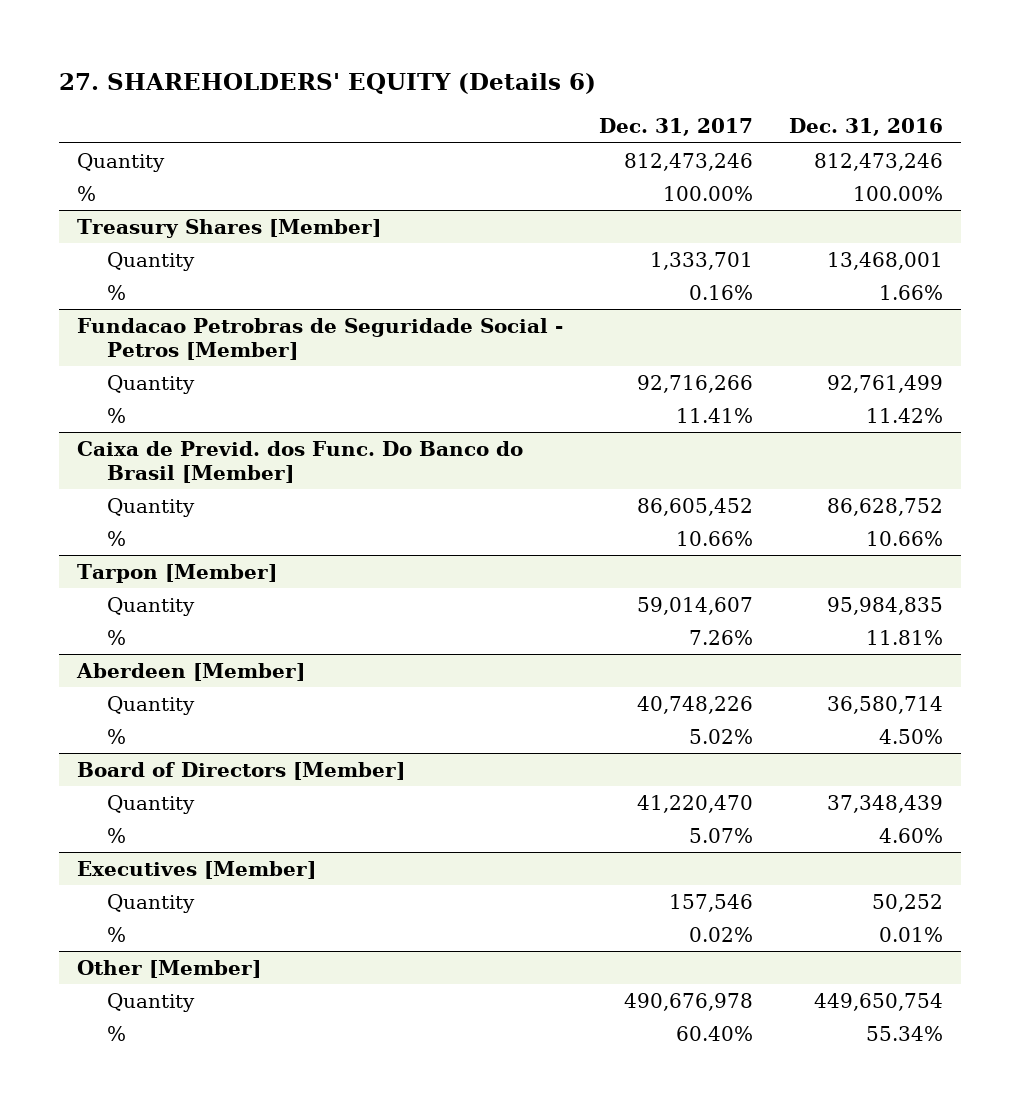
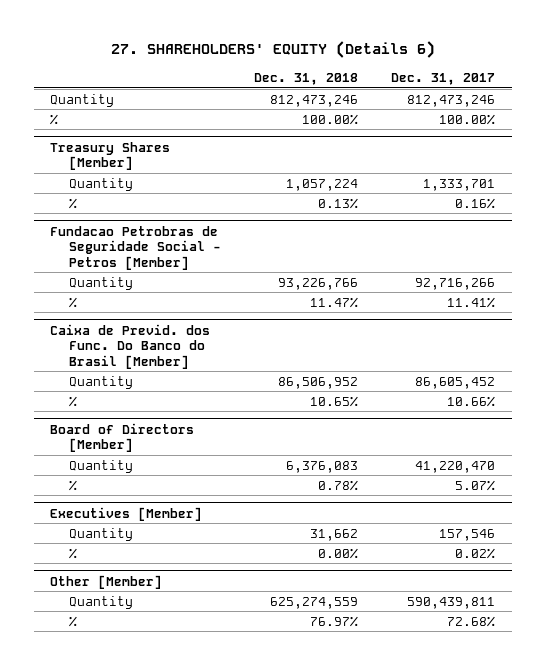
[789,118,944,137] Dec. 31, 2016 -> none
none -> [254,73,359,86] Dec. 31, 2018
[77,563,278,583] Tarpon [Member] -> none
[107,596,196,616] Quantity -> none
[107,629,127,645] % -> none
[76,662,306,681] Aberdeen [Member] -> none
[107,695,196,715] Quantity -> none
[107,728,127,744] % -> none
[107,1025,127,1041] % -> none
[624,992,754,1011] 490,676,978 -> [407,596,496,609] 590,439,811
none -> [68,615,77,627] %

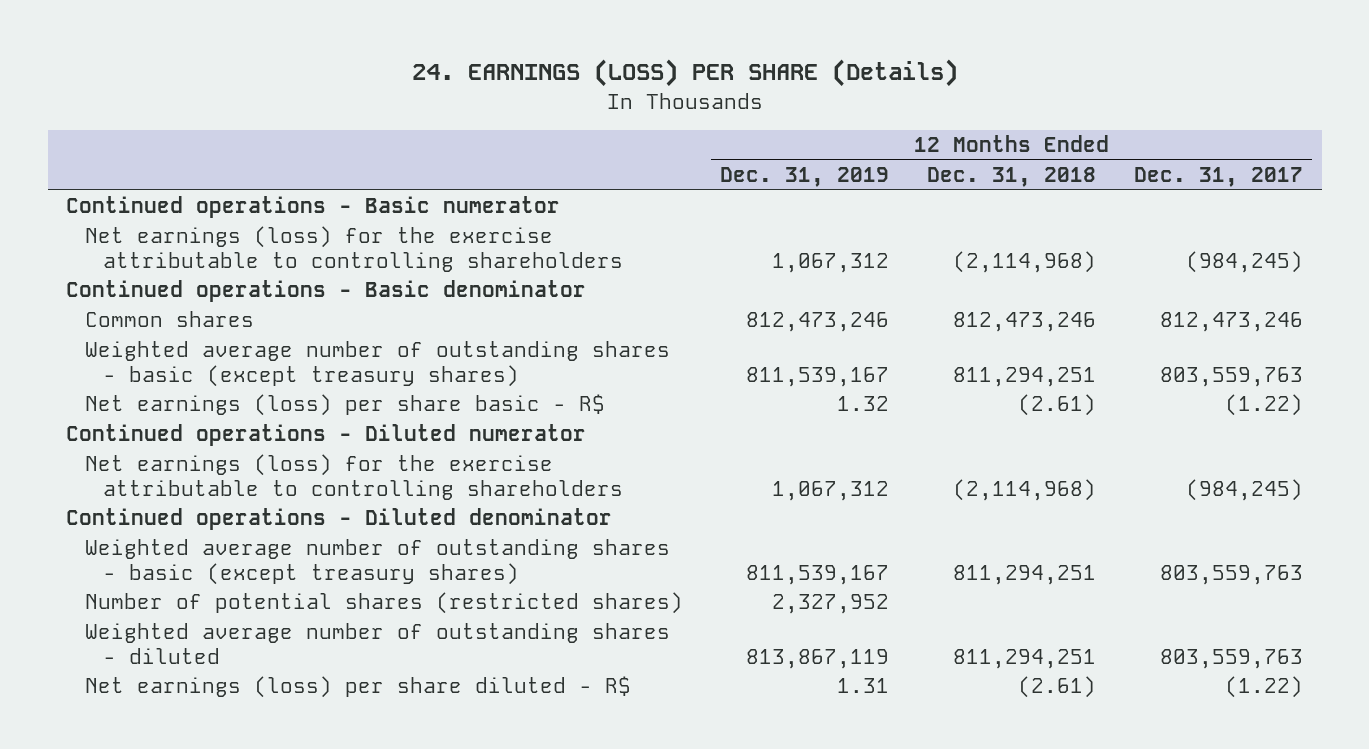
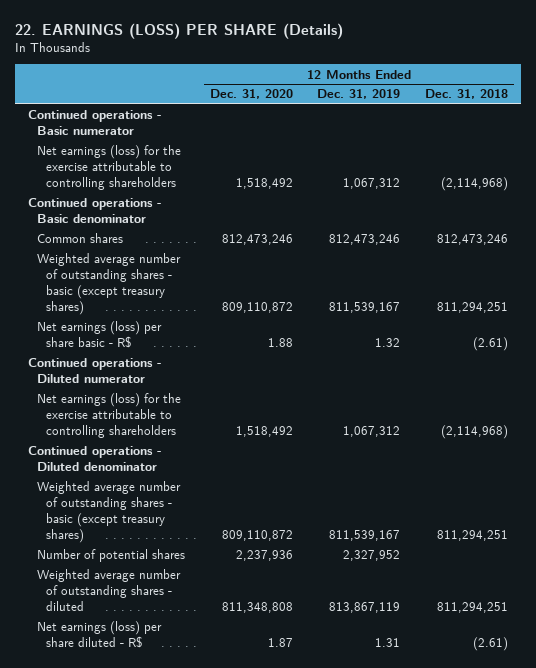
[411,59,958,88] 24. EARNINGS (LOSS) PER SHARE (Details) -> [15,22,344,39] 22. EARNINGS (LOSS) PER SHARE (Details)
[1133,167,1303,188] Dec. 31, 2017 -> none
none -> [209,89,293,100] Dec. 31, 2020
[84,592,683,615] Number of potential shares (restricted shares) -> [36,549,185,563] Number of potential shares

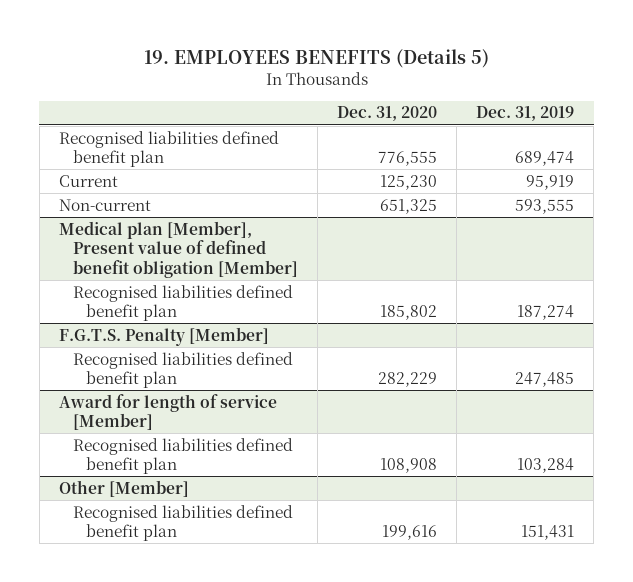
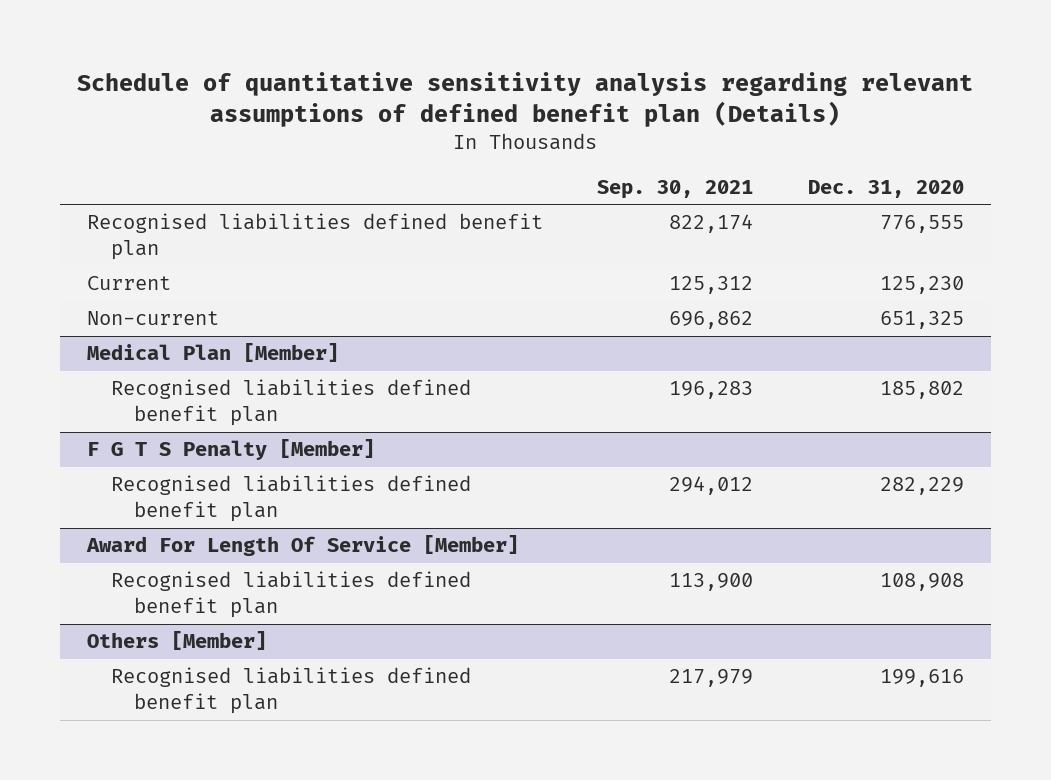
[143,48,489,68] 19. EMPLOYEES BENEFITS (Details 5) -> [77,71,974,128] Schedule of quantitative sensitivity analysis regarding relevant assumptions of defined benefit plan (Details)
[476,106,575,122] Dec. 31, 2019 -> none
none -> [597,179,754,199] Sep. 30, 2021
[58,220,298,278] Medical plan [Member], Present value of defined benefit obligation [Member] -> none
none -> [86,343,339,363] Medical Plan [Member]
[58,326,269,346] F.G.T.S. Penalty [Member] -> [86,439,375,461] F G T S Penalty [Member]
[58,393,277,431] Award for length of service [Member] -> [85,535,519,557] Award For Length Of Service [Member]
[58,479,189,497] Other [Member] -> [86,631,267,651] Others [Member]

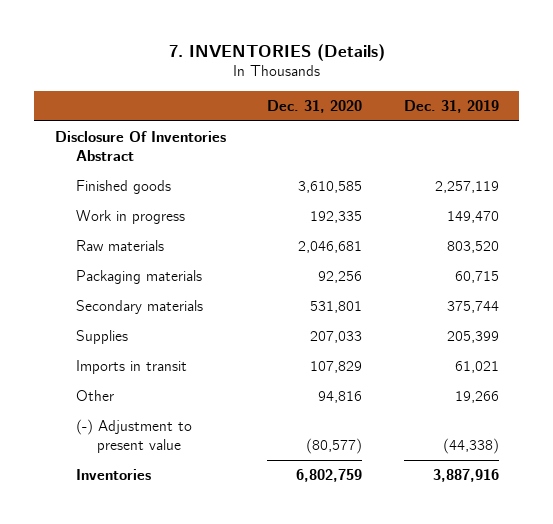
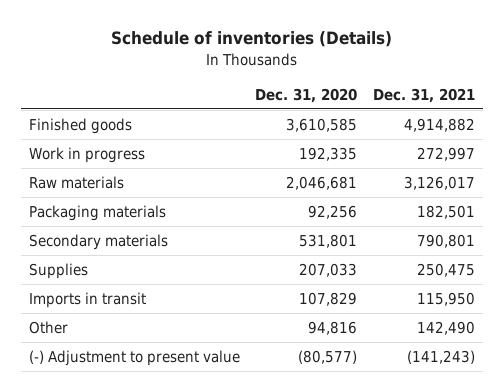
[168,43,385,61] 7. INVENTORIES (Details) -> [110,31,392,48] Schedule of inventories (Details)
[403,99,499,113] Dec. 31, 2019 -> none
none -> [372,87,475,103] Dec. 31, 2021
[54,131,226,161] Disclosure Of Inventories Abstract -> none
[75,469,151,481] Inventories -> none

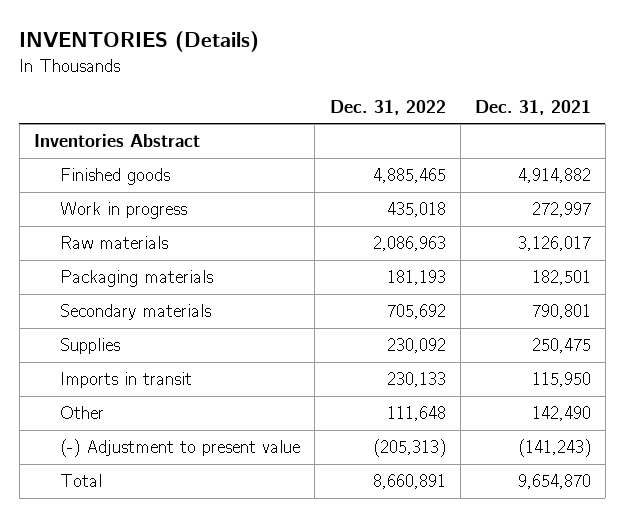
[110,31,392,48] Schedule of inventories (Details) -> [19,31,260,53] INVENTORIES (Details)
[255,87,358,103] Dec. 31, 2020 -> none
none -> [329,99,446,115] Dec. 31, 2022
none -> [34,134,201,148] Inventories Abstract
none -> [60,474,103,488] Total

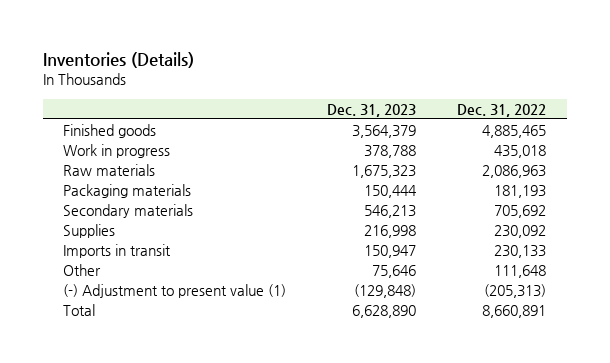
[19,31,260,53] INVENTORIES (Details) -> [42,52,194,69] Inventories (Details)
[474,99,591,115] Dec. 31, 2021 -> none
none -> [327,103,417,117] Dec. 31, 2023
[34,134,201,148] Inventories Abstract -> none
[60,439,301,458] (-) Adjustment to present value -> [63,284,287,299] (-) Adjustment to present value (1)

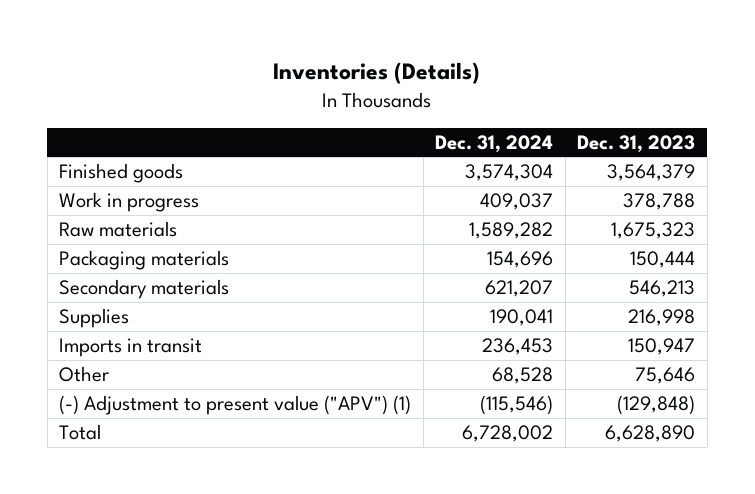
[457,103,547,117] Dec. 31, 2022 -> none
none -> [435,134,554,153] Dec. 31, 2024
[63,284,287,299] (-) Adjustment to present value (1) -> [59,395,412,416] (-) Adjustment to present value ("APV") (1)

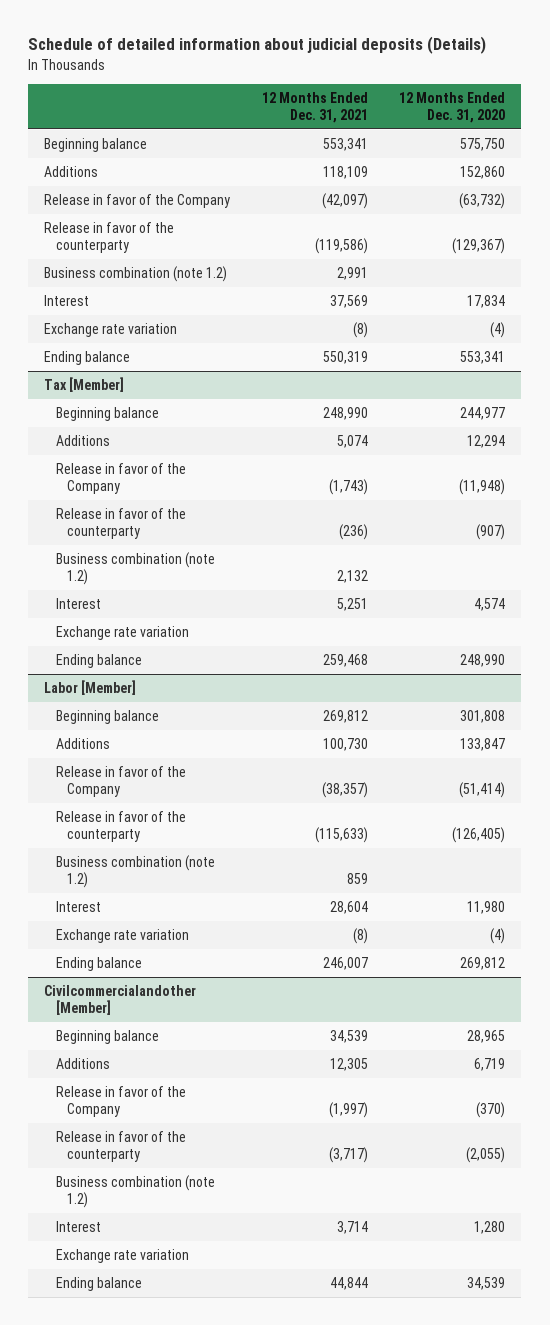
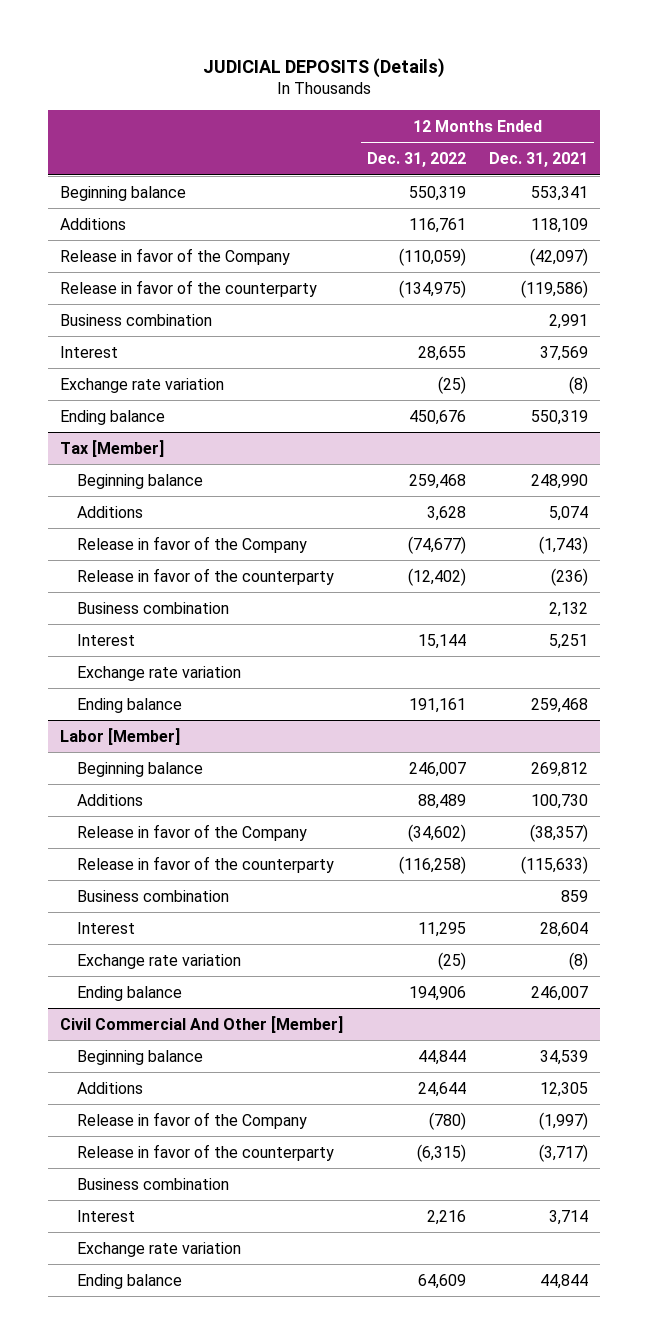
[28,36,487,55] Schedule of detailed information about judicial deposits (Details) -> [203,57,446,78] JUDICIAL DEPOSITS (Details)
[399,91,506,123] 12 Months Ended Dec. 31, 2020 -> none
none -> [366,152,466,168] Dec. 31, 2022
[44,265,228,282] Business combination (note 1.2) -> [60,313,213,326] Business combination
[55,551,215,586] Business combination (note 1.2) -> [76,601,229,614] Business combination
[55,854,215,889] Business combination (note 1.2) -> [76,889,229,902] Business combination
[44,984,197,1016] Civilcommercialandother [Member] -> none
none -> [60,1015,344,1033] Civil Commercial And Other [Member]
[55,1174,215,1209] Business combination (note 1.2) -> [76,1177,229,1190] Business combination

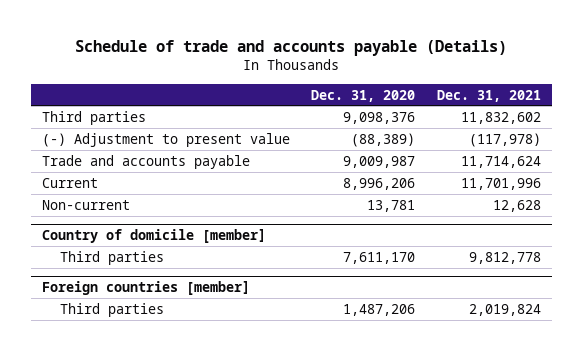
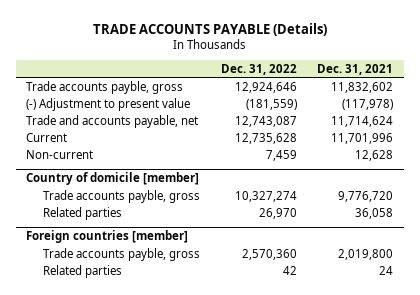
[75,39,508,56] Schedule of trade and accounts payable (Details) -> [92,22,327,36] TRADE ACCOUNTS PAYABLE (Details)
[311,89,416,102] Dec. 31, 2020 -> none
none -> [220,63,297,75] Dec. 31, 2022
[41,110,146,125] Third parties -> [26,80,184,94] Trade accounts payble, gross
[41,154,250,169] Trade and accounts payable -> [26,114,199,128] Trade and accounts payable, net
[59,250,164,265] Third parties -> none
none -> [43,189,201,203] Trade accounts payble, gross
none -> [43,206,123,220] Related parties
[59,302,164,317] Third parties -> none
none -> [43,247,201,261] Trade accounts payble, gross
none -> [43,264,123,278] Related parties

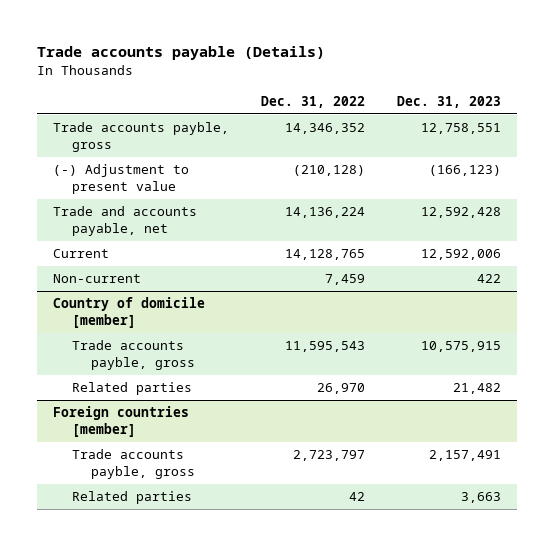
[92,22,327,36] TRADE ACCOUNTS PAYABLE (Details) -> [36,46,325,61] Trade accounts payable (Details)
[317,63,394,75] Dec. 31, 2021 -> none
none -> [396,95,501,108] Dec. 31, 2023
[234,81,297,93] 12,924,646 -> [284,123,365,135] 14,346,352
[245,98,297,110] (181,559) -> [292,165,365,177] (210,128)
[234,115,297,127] 12,743,087 -> [284,207,365,219] 14,136,224
[234,132,297,144] 12,735,628 -> [284,249,365,261] 14,128,765
[234,190,297,202] 10,327,274 -> [284,341,365,353] 11,595,543
[241,248,297,260] 2,570,360 -> [292,450,365,462] 2,723,797

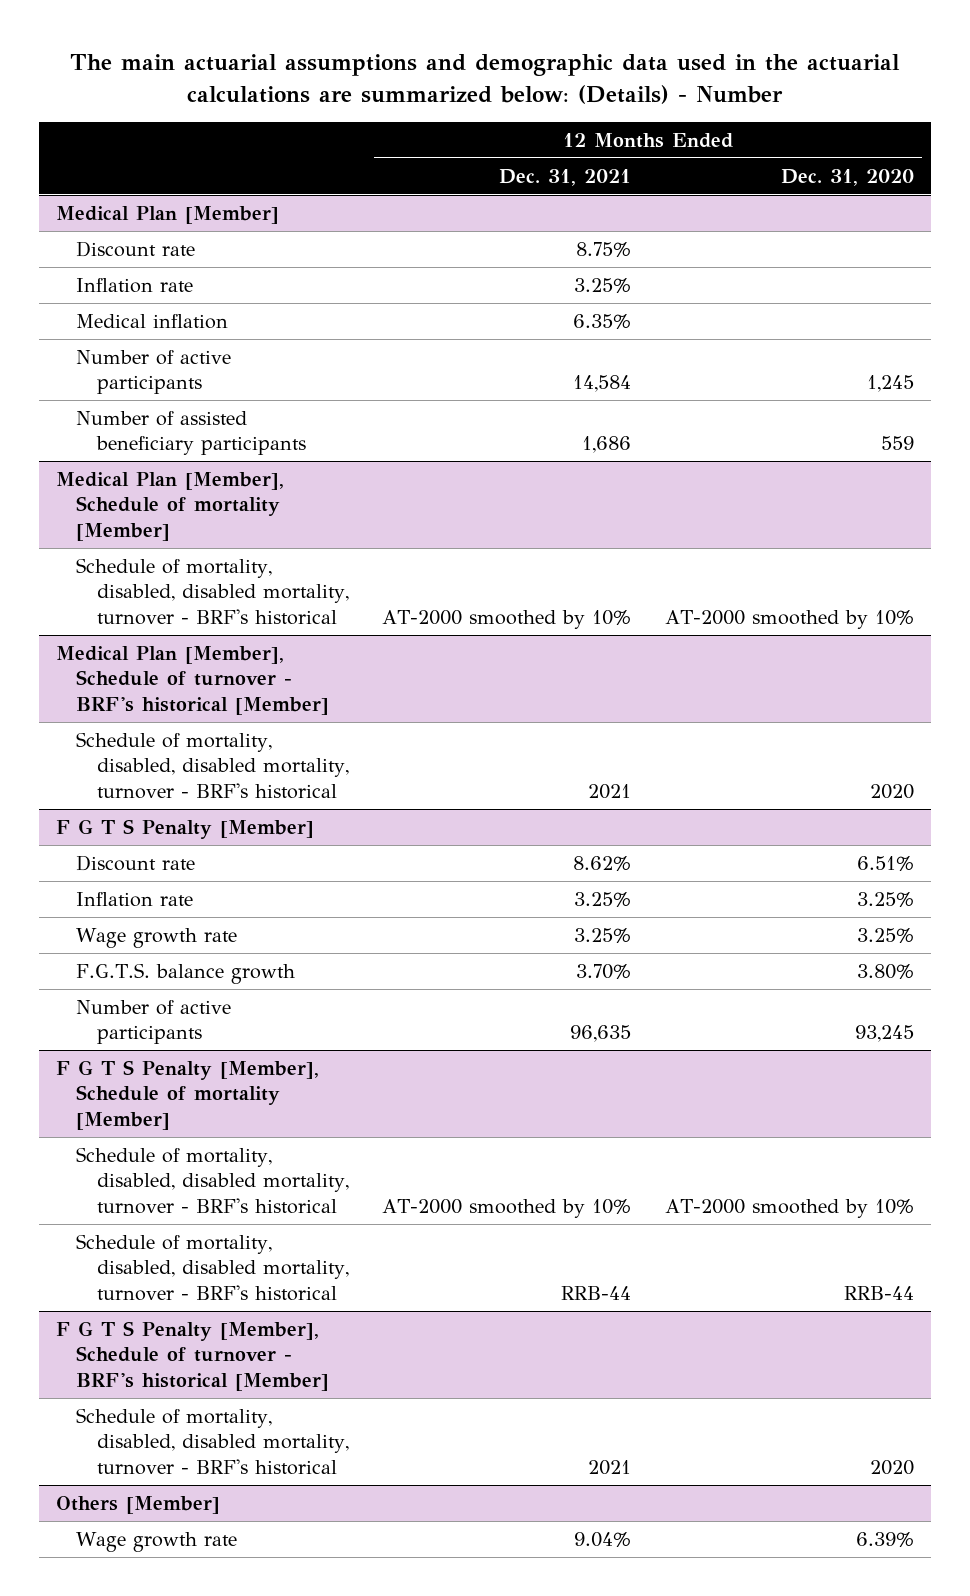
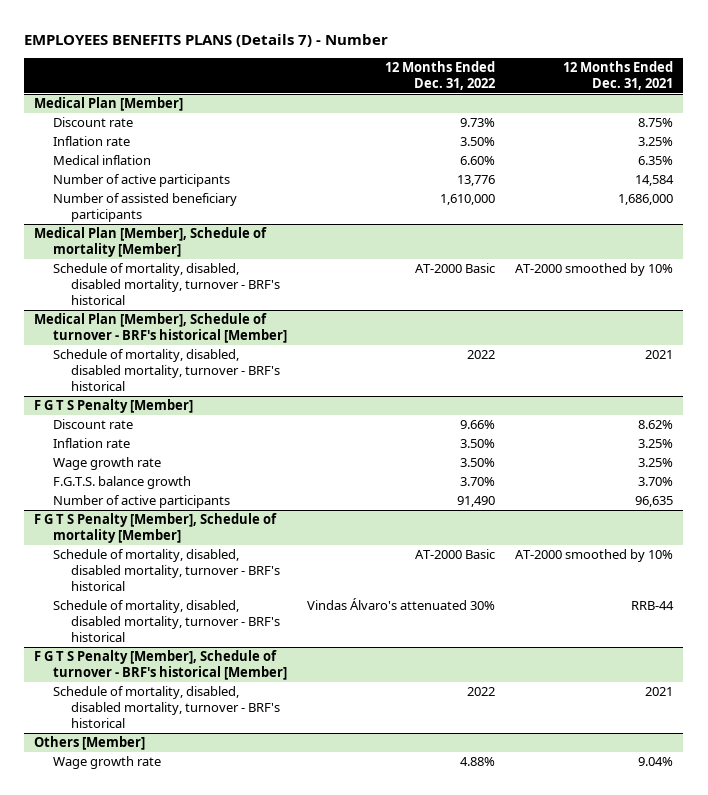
[69,54,900,104] The main actuarial assumptions and demographic data used in the actuarial calculations are summarized below: (Details) - Number -> [24,33,389,47] EMPLOYEES BENEFITS PLANS (Details 7) - Number
[780,168,914,186] Dec. 31, 2020 -> none
none -> [384,61,495,90] 12 Months Ended Dec. 31, 2022
[582,436,632,454] 1,686 -> [618,194,674,206] 1,686,000

